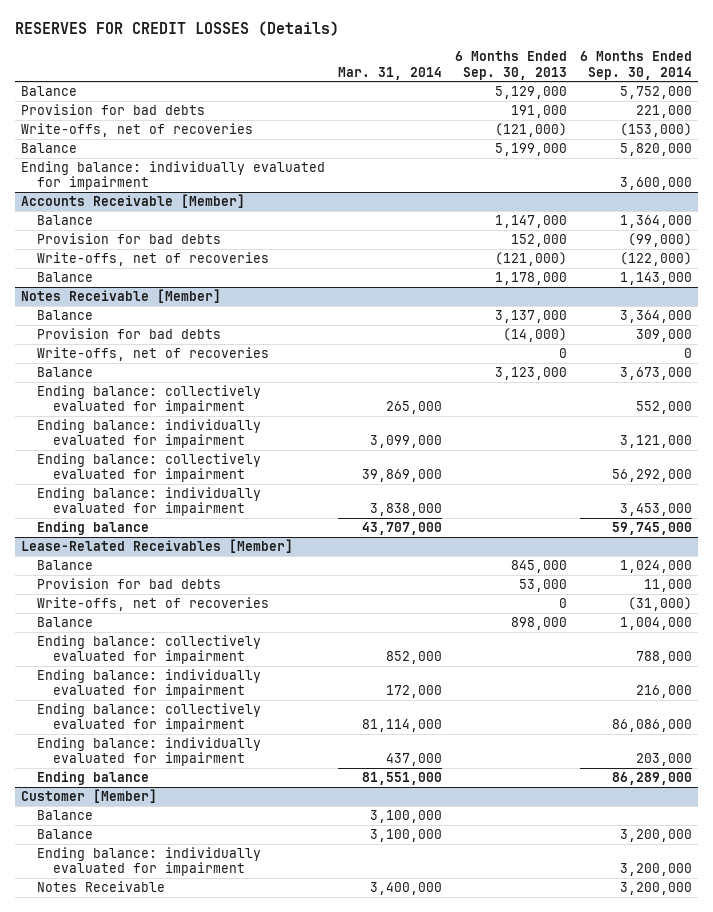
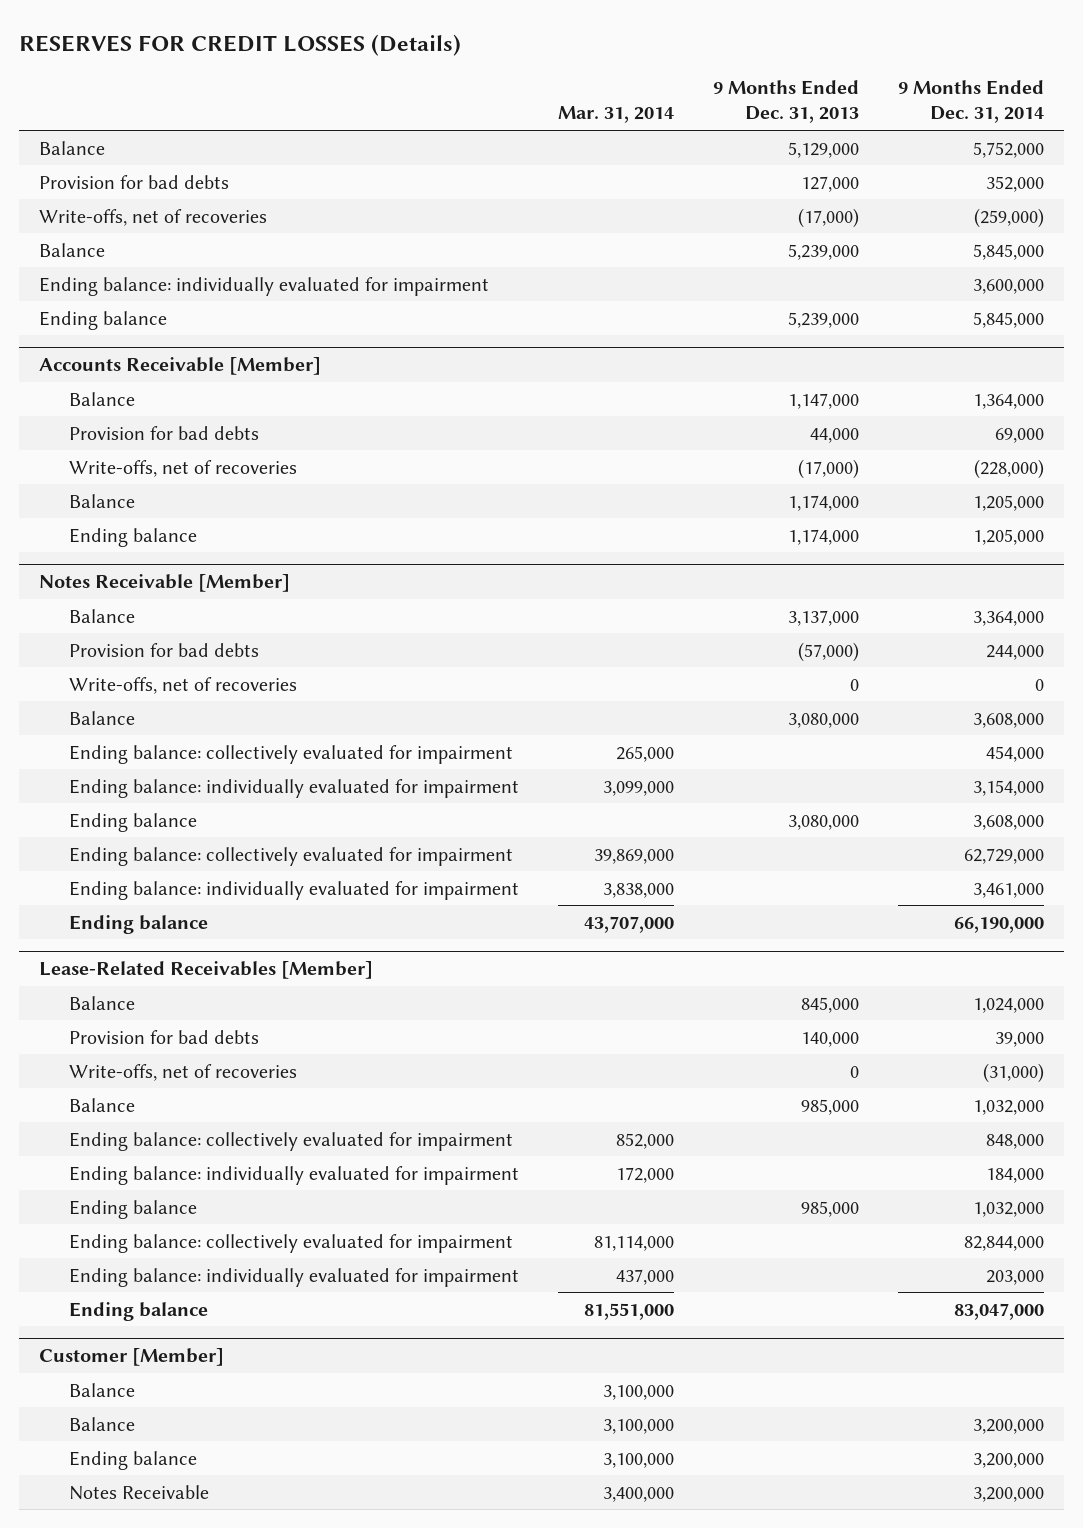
[454,51,567,80] 6 Months Ended Sep. 30, 2013 -> none
[579,51,692,80] 6 Months Ended Sep. 30, 2014 -> none
none -> [713,80,860,124] 9 Months Ended Dec. 31, 2013
none -> [898,80,1045,124] 9 Months Ended Dec. 31, 2014
none -> [38,310,167,330] Ending balance
none -> [69,527,198,547] Ending balance
none -> [69,812,198,832] Ending balance
none -> [69,1199,198,1219] Ending balance
[36,847,261,877] Ending balance: individually evaluated for impairment -> none
none -> [69,1450,198,1470] Ending balance

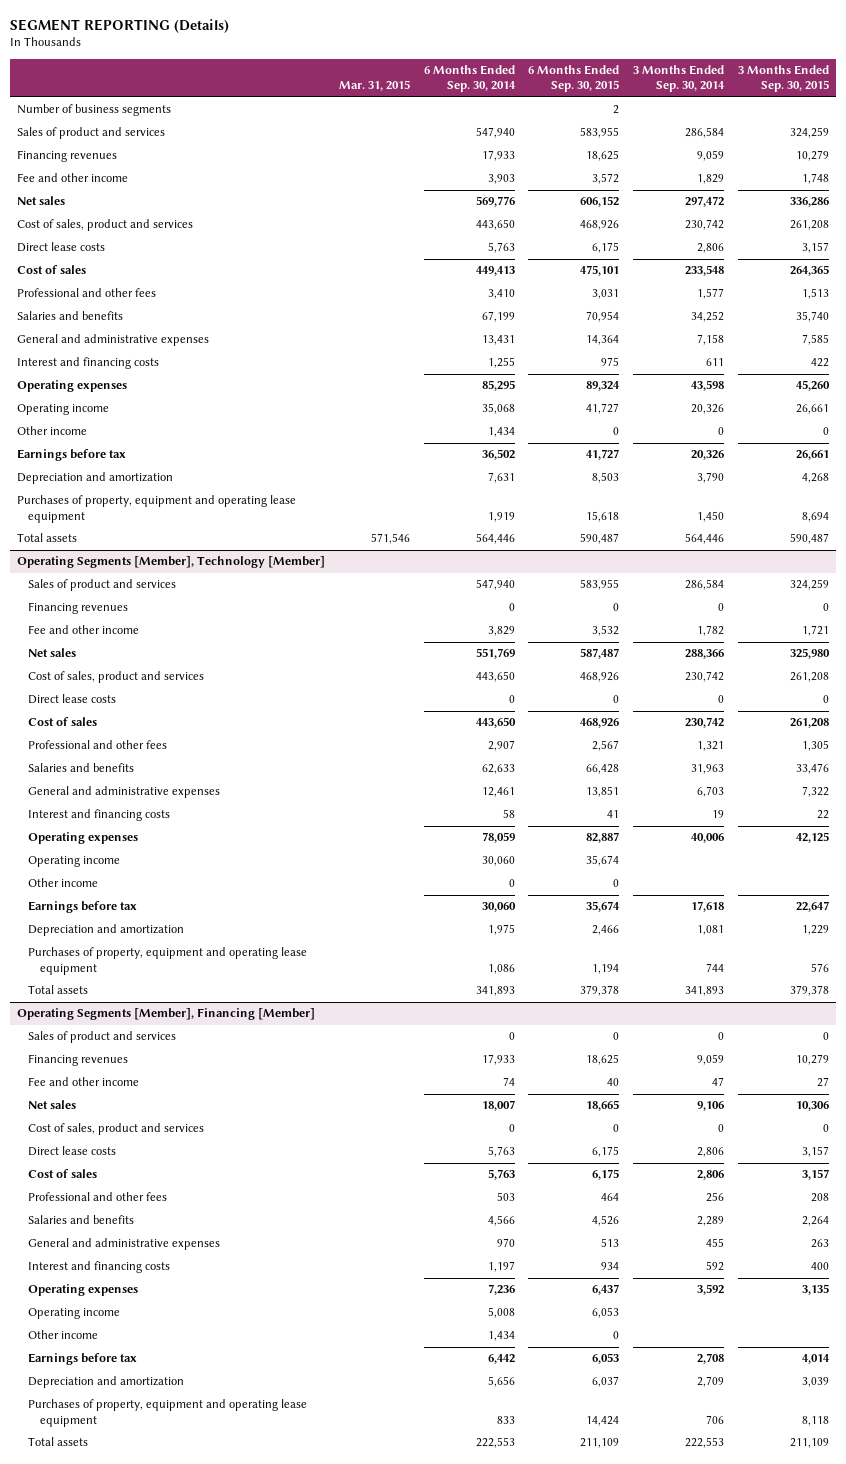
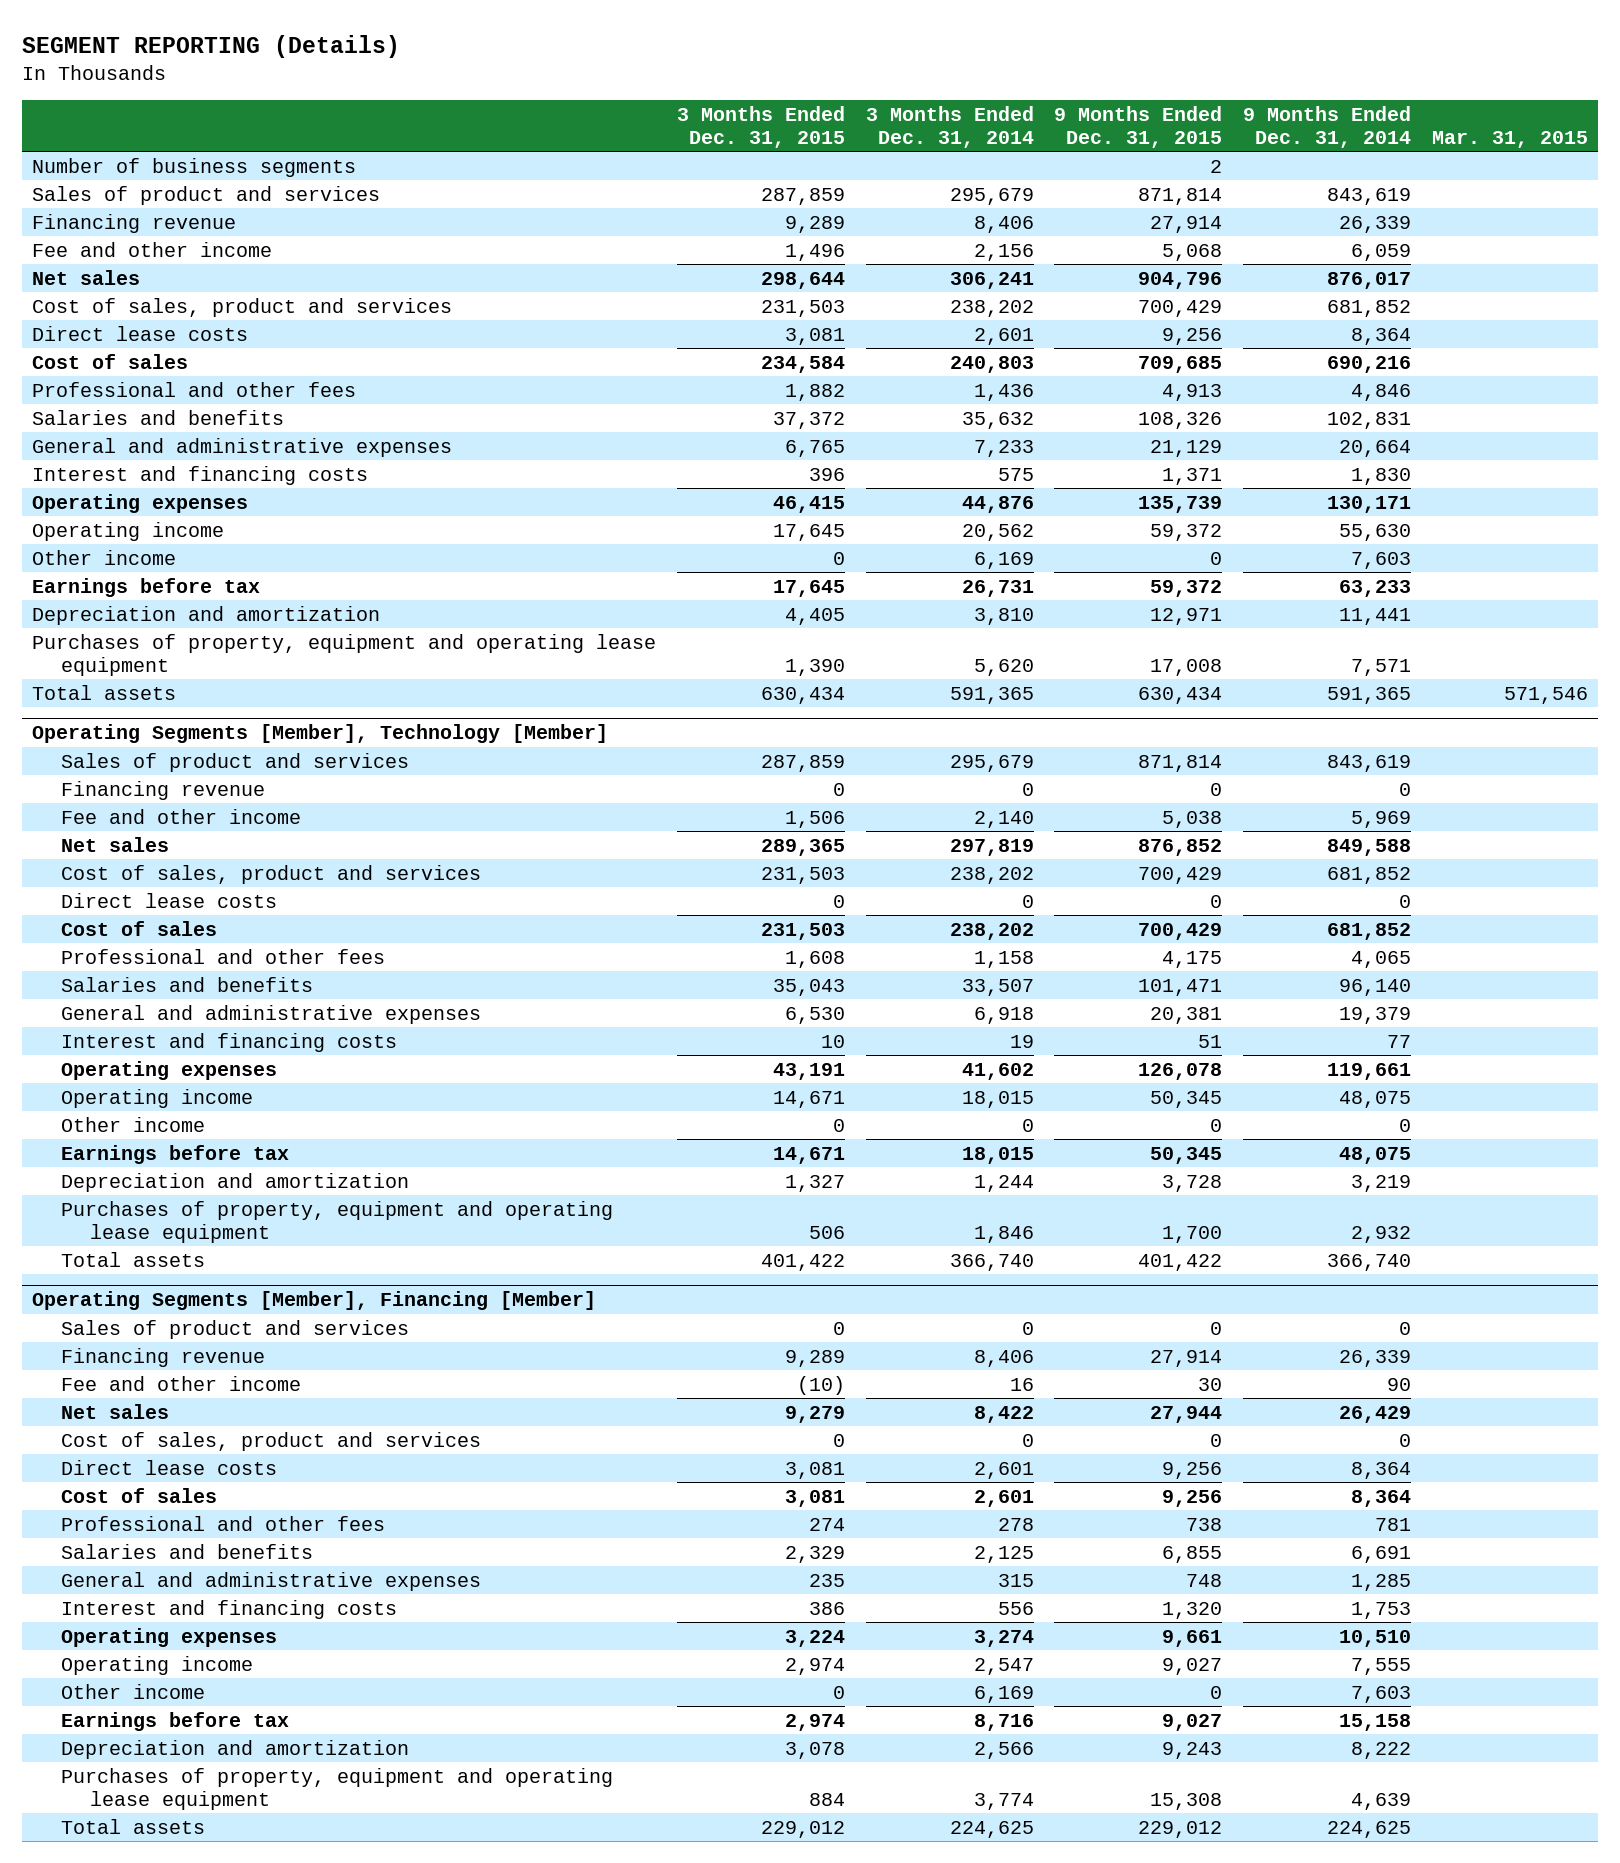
[423,65,516,93] 6 Months Ended Sep. 30, 2014 -> none
[528,65,620,93] 6 Months Ended Sep. 30, 2015 -> none
[633,65,726,93] 3 Months Ended Sep. 30, 2014 -> none
[737,65,829,93] 3 Months Ended Sep. 30, 2015 -> none
none -> [676,105,845,148] 3 Months Ended Dec. 31, 2015
none -> [865,105,1034,148] 3 Months Ended Dec. 31, 2014
none -> [1054,105,1223,148] 9 Months Ended Dec. 31, 2015
none -> [1243,105,1412,148] 9 Months Ended Dec. 31, 2014
[17,150,118,163] Financing revenues -> [32,213,237,233] Financing revenue
[28,602,129,615] Financing revenues -> [60,780,265,800] Financing revenue
[28,1054,129,1067] Financing revenues -> [60,1347,265,1367] Financing revenue

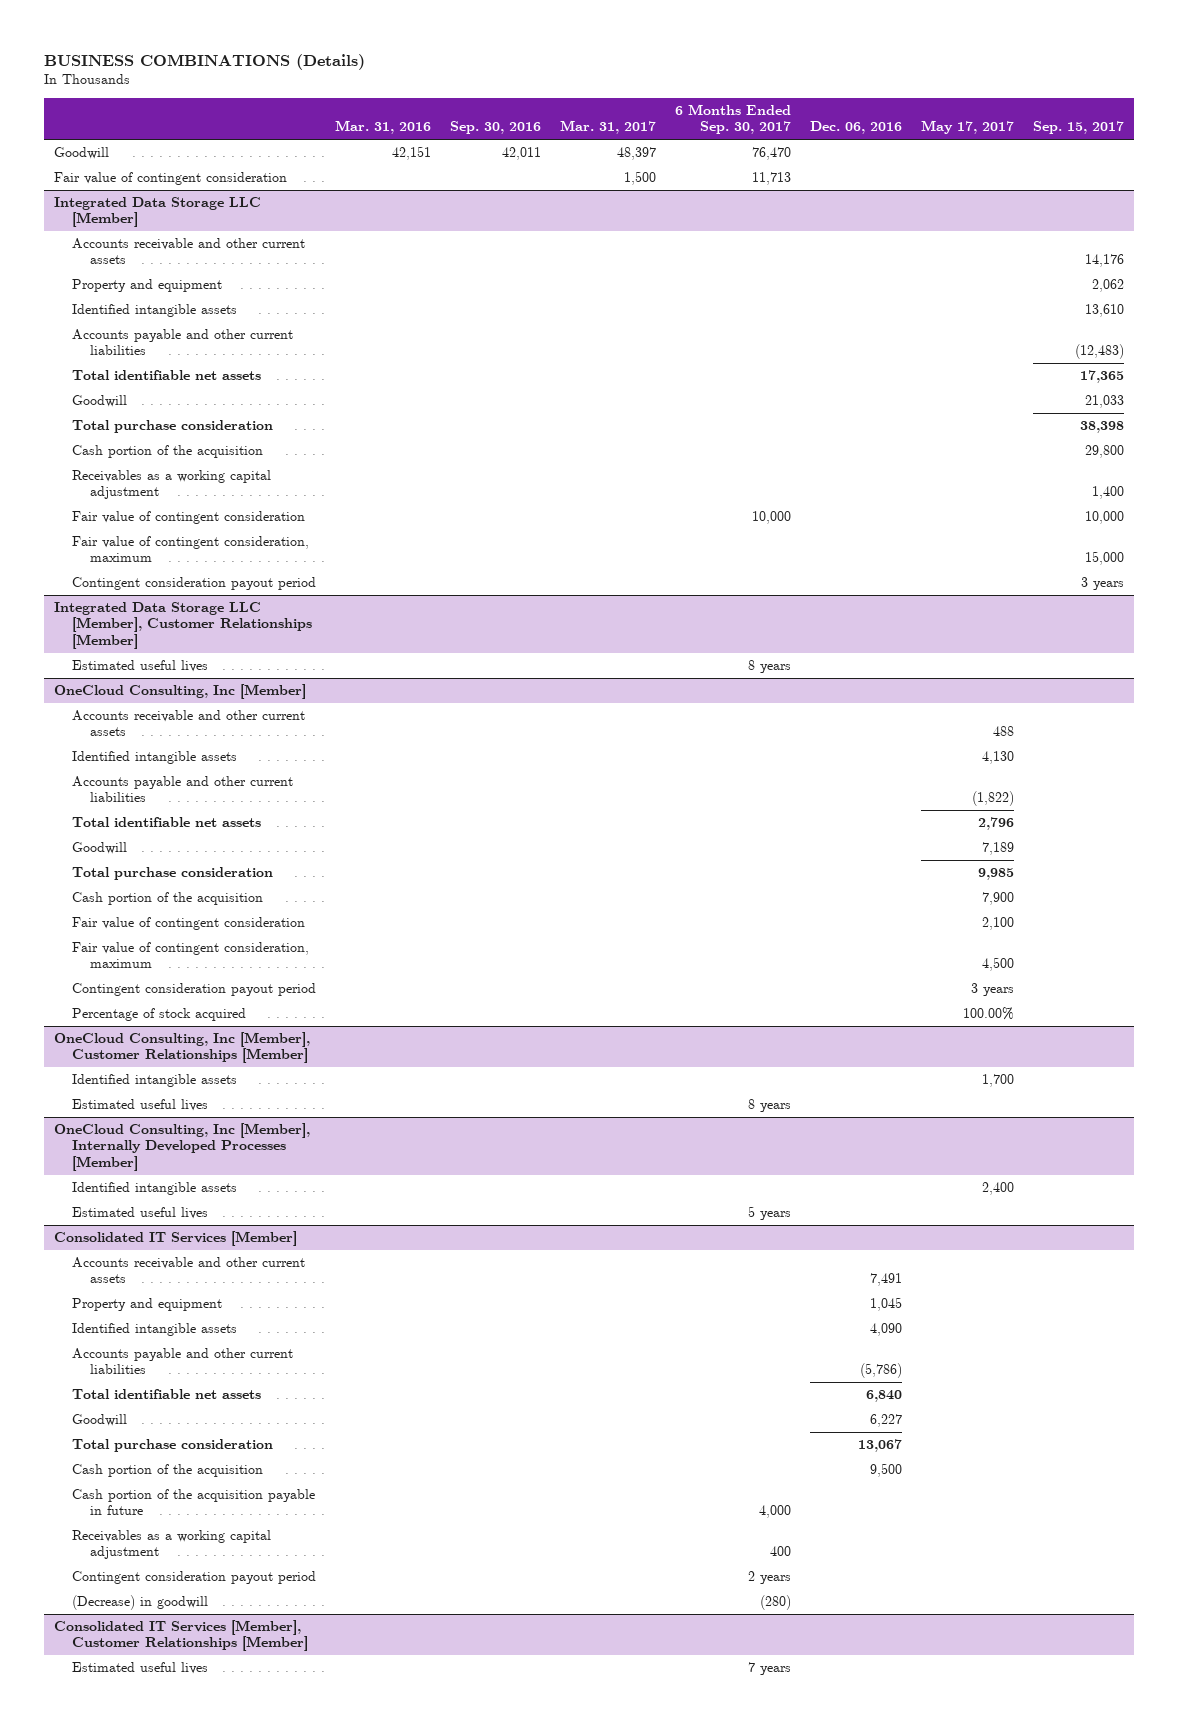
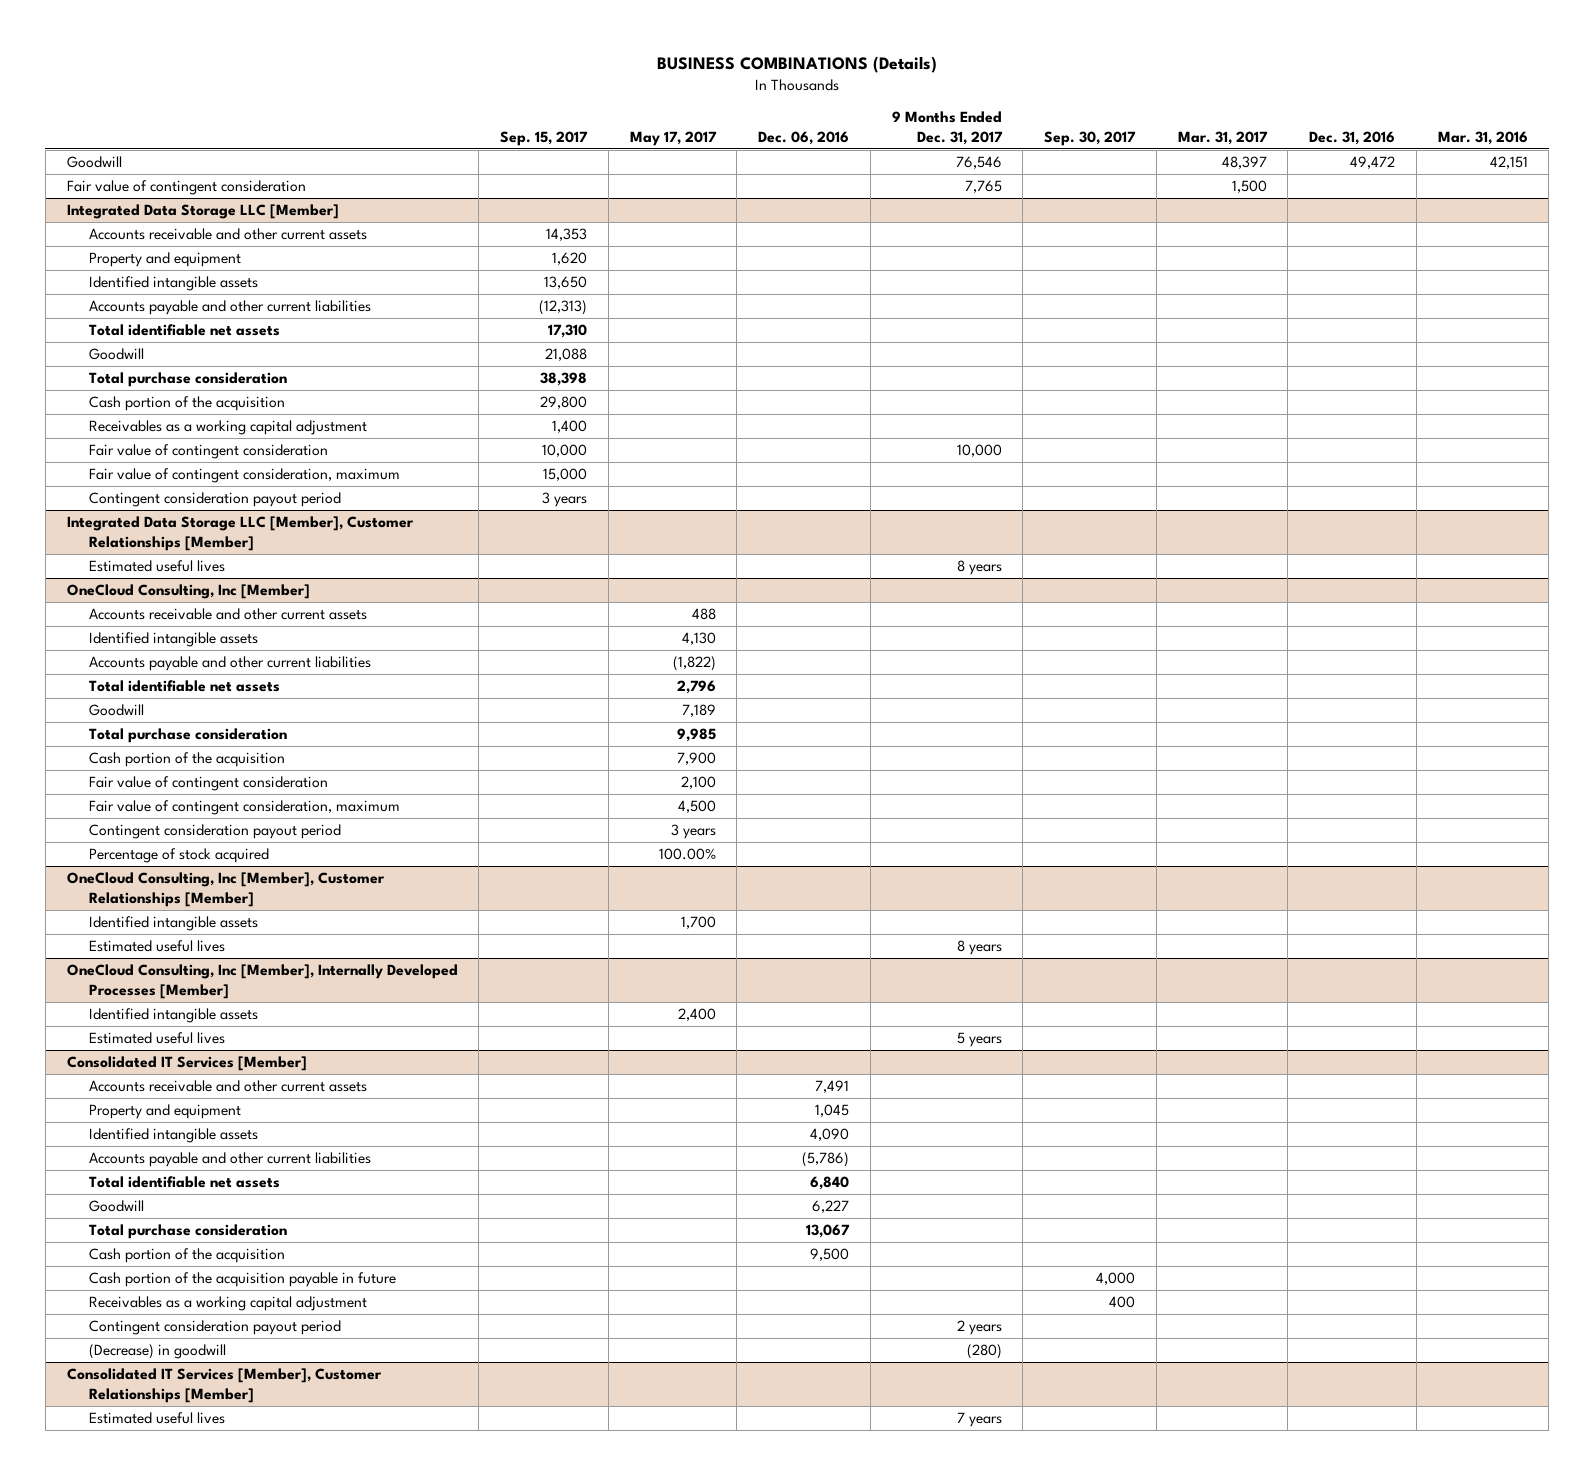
[449,121,541,135] Sep. 30, 2016 -> none
[675,104,792,135] 6 Months Ended Sep. 30, 2017 -> none
none -> [891,110,1003,145] 9 Months Ended Dec. 31, 2017
none -> [1044,130,1137,146] Sep. 30, 2017
none -> [1309,130,1396,145] Dec. 31, 2016
[1085,254,1125,268] 14,176 -> [546,228,588,242] 14,353
[1092,279,1125,293] 2,062 -> [552,252,588,266] 1,620
[1085,304,1125,318] 13,610 -> [544,276,588,290] 13,650
[1075,344,1125,360] (12,483) -> [539,300,588,316] (12,313)
[1080,370,1125,384] 17,365 -> [548,324,588,339] 17,310
[1085,395,1125,409] 21,033 -> [545,348,588,362] 21,088

